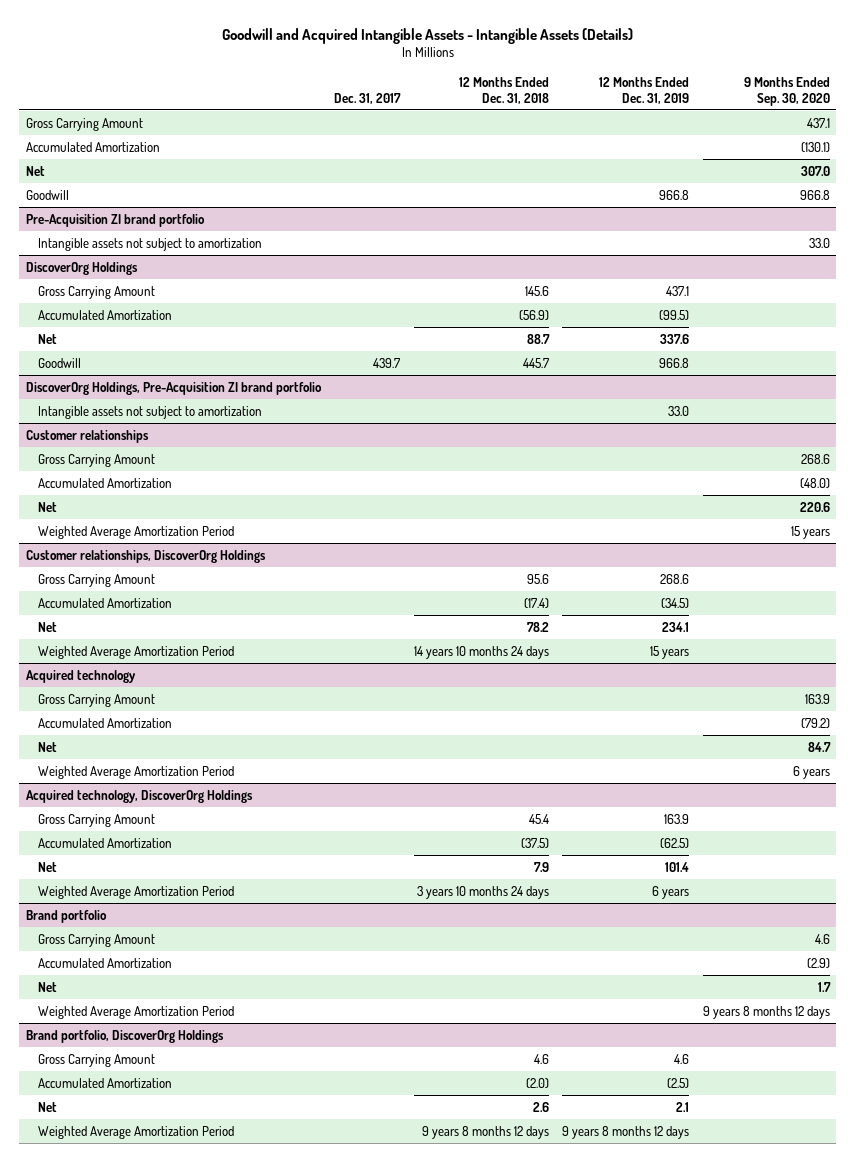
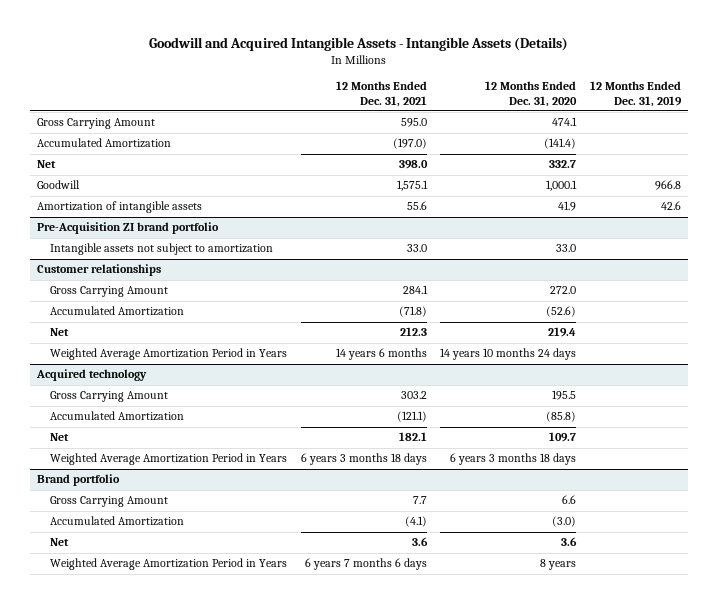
[334,92,402,104] Dec. 31, 2017 -> none
[458,77,549,104] 12 Months Ended Dec. 31, 2018 -> none
[743,77,830,106] 9 Months Ended Sep. 30, 2020 -> none
none -> [335,81,427,107] 12 Months Ended Dec. 31, 2021
none -> [485,81,578,107] 12 Months Ended Dec. 31, 2020
none -> [36,201,202,214] Amortization of intangible assets
[26,261,139,275] DiscoverOrg Holdings -> none
[38,285,156,299] Gross Carrying Amount -> none
[38,309,173,320] Accumulated Amortization -> none
[38,333,58,344] Net -> none
[38,357,82,368] Goodwill -> none
[26,381,323,395] DiscoverOrg Holdings, Pre-Acquisition ZI brand portfolio -> none
[38,405,263,419] Intangible assets not subject to amortization -> none
[26,549,267,563] Customer relationships, DiscoverOrg Holdings -> none
[38,573,156,587] Gross Carrying Amount -> none
[38,597,173,608] Accumulated Amortization -> none
[38,621,58,632] Net -> none
[38,645,235,659] Weighted Average Amortization Period -> none
[38,525,235,539] Weighted Average Amortization Period -> [49,348,287,361] Weighted Average Amortization Period in Years
[26,789,254,803] Acquired technology, DiscoverOrg Holdings -> none
[38,813,156,827] Gross Carrying Amount -> none
[38,837,173,848] Accumulated Amortization -> none
[38,861,58,872] Net -> none
[38,885,235,899] Weighted Average Amortization Period -> none
[38,765,235,779] Weighted Average Amortization Period -> [49,453,287,466] Weighted Average Amortization Period in Years
[26,1029,225,1043] Brand portfolio, DiscoverOrg Holdings -> none
[38,1053,156,1067] Gross Carrying Amount -> none
[38,1077,173,1088] Accumulated Amortization -> none
[38,1101,58,1112] Net -> none
[38,1125,235,1139] Weighted Average Amortization Period -> none
[38,1005,235,1019] Weighted Average Amortization Period -> [49,558,287,571] Weighted Average Amortization Period in Years

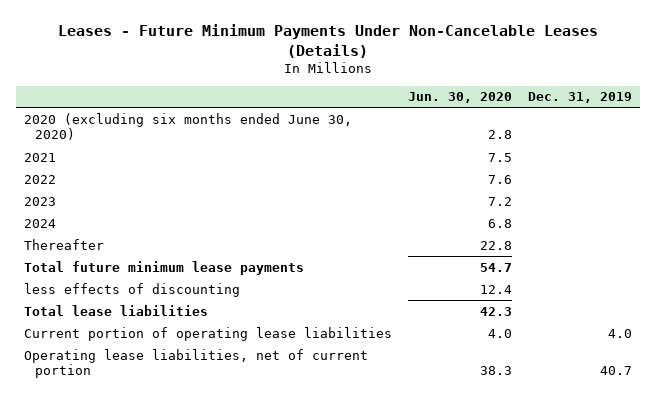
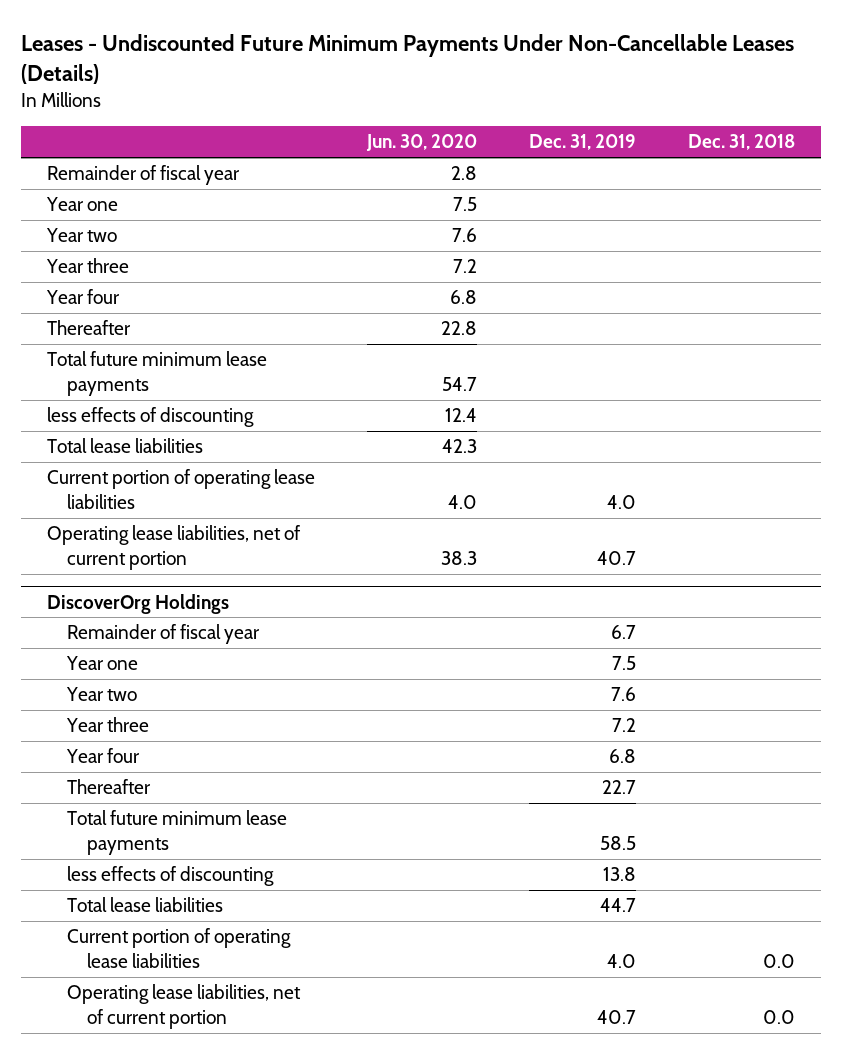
[58,23,599,58] Leases - Future Minimum Payments Under Non-Cancelable Leases (Details) -> [21,34,795,85] Leases - Undiscounted Future Minimum Payments Under Non-Cancellable Leases (Details)
none -> [688,134,796,151] Dec. 31, 2018
[24,112,353,141] 2020 (excluding six months ended June 30, 2020) -> [47,165,241,186] Remainder of fiscal year
[24,152,57,162] 2021 -> [46,197,119,212] Year one
[24,174,57,184] 2022 -> [46,228,118,243] Year two
[24,196,57,206] 2023 -> [46,258,130,274] Year three
[24,218,57,228] 2024 -> [46,289,121,305] Year four
none -> [47,593,230,614] DiscoverOrg Holdings
none -> [67,624,261,645] Remainder of fiscal year
none -> [66,656,139,671] Year one
none -> [66,687,138,702] Year two
none -> [66,717,150,733] Year three
none -> [66,748,141,764] Year four
none -> [67,779,152,795] Thereafter
none -> [67,810,288,855] Total future minimum lease payments
none -> [67,866,275,887] less effects of discounting
none -> [67,897,224,913] Total lease liabilities
none -> [67,928,292,968] Current portion of operating lease liabilities
none -> [67,984,302,1029] Operating lease liabilities, net of current portion

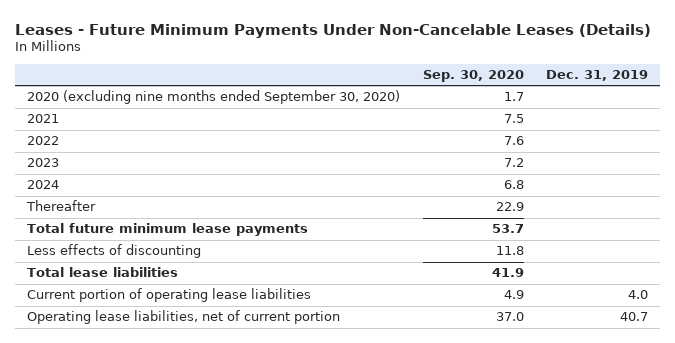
[21,34,795,85] Leases - Undiscounted Future Minimum Payments Under Non-Cancellable Leases (Details) -> [15,23,652,38] Leases - Future Minimum Payments Under Non-Cancelable Leases (Details)
[366,134,478,152] Jun. 30, 2020 -> none
[688,134,796,151] Dec. 31, 2018 -> none
none -> [422,70,524,83] Sep. 30, 2020
[47,165,241,186] Remainder of fiscal year -> [26,90,400,105] 2020 (excluding nine months ended September 30, 2020)
[46,197,119,212] Year one -> [26,114,59,124] 2021
[46,228,118,243] Year two -> [26,136,59,146] 2022
[46,258,130,274] Year three -> [26,158,59,168] 2023
[46,289,121,305] Year four -> [26,180,59,190] 2024
[47,407,255,428] less effects of discounting -> [26,244,201,259] Less effects of discounting
[47,593,230,614] DiscoverOrg Holdings -> none
[67,624,261,645] Remainder of fiscal year -> none
[66,656,139,671] Year one -> none
[66,687,138,702] Year two -> none
[66,717,150,733] Year three -> none
[66,748,141,764] Year four -> none
[67,779,152,795] Thereafter -> none
[67,810,288,855] Total future minimum lease payments -> none
[67,866,275,887] less effects of discounting -> none
[67,897,224,913] Total lease liabilities -> none
[67,928,292,968] Current portion of operating lease liabilities -> none
[67,984,302,1029] Operating lease liabilities, net of current portion -> none

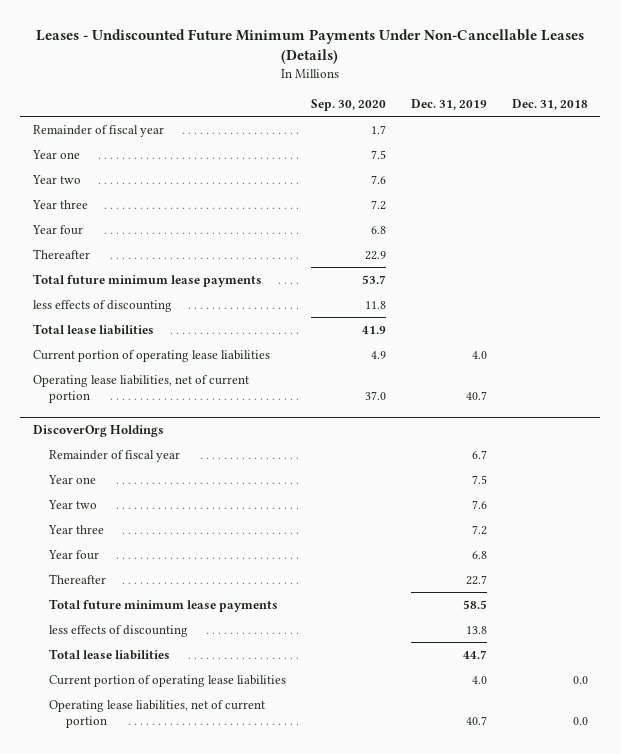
[15,23,652,38] Leases - Future Minimum Payments Under Non-Cancelable Leases (Details) -> [36,29,585,65] Leases - Undiscounted Future Minimum Payments Under Non-Cancellable Leases (Details)
none -> [511,98,588,110] Dec. 31, 2018
[26,90,400,105] 2020 (excluding nine months ended September 30, 2020) -> [32,124,164,137] Remainder of fiscal year
[26,114,59,124] 2021 -> [31,149,80,159] Year one
[26,136,59,146] 2022 -> [31,174,81,184] Year two
[26,158,59,168] 2023 -> [31,199,88,209] Year three
[26,180,59,190] 2024 -> [31,224,83,235] Year four
[26,244,201,259] Less effects of discounting -> [32,299,172,312] less effects of discounting
none -> [32,424,164,437] DiscoverOrg Holdings
none -> [49,449,181,462] Remainder of fiscal year
none -> [48,474,97,484] Year one
none -> [48,499,98,509] Year two
none -> [48,524,105,534] Year three
none -> [48,549,100,560] Year four
none -> [49,573,107,584] Thereafter
none -> [49,598,279,612] Total future minimum lease payments
none -> [49,624,189,637] less effects of discounting
none -> [49,648,171,660] Total lease liabilities
none -> [49,674,287,687] Current portion of operating lease liabilities
none -> [49,699,266,729] Operating lease liabilities, net of current portion

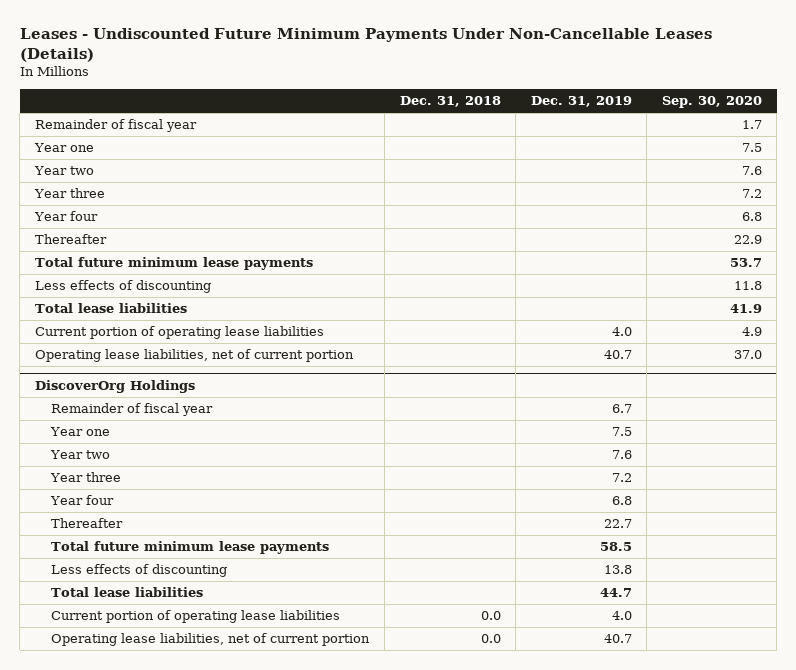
[32,299,172,312] less effects of discounting -> [34,280,211,294] Less effects of discounting
[49,624,189,637] less effects of discounting -> [51,564,228,578] Less effects of discounting

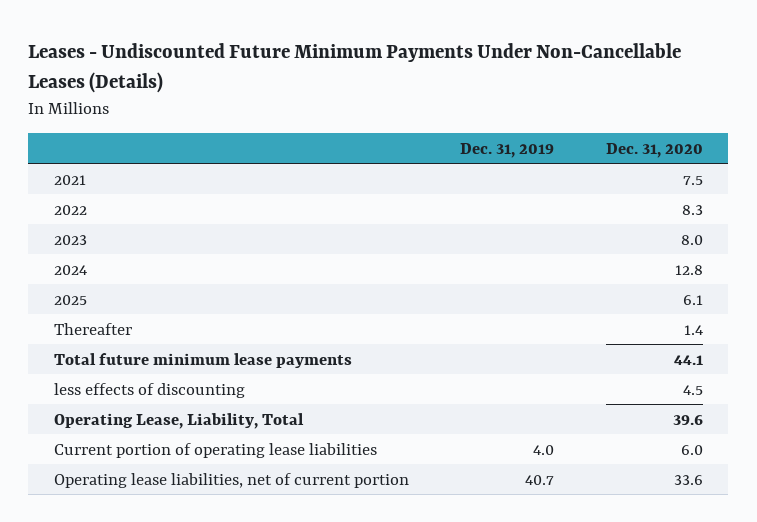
[399,95,501,107] Dec. 31, 2018 -> none
[661,95,762,108] Sep. 30, 2020 -> none
none -> [605,142,703,158] Dec. 31, 2020
[34,119,197,133] Remainder of fiscal year -> none
[33,143,94,153] Year one -> [54,174,87,185] 2021
[33,166,94,176] Year two -> [54,204,88,215] 2022
[33,188,105,199] Year three -> [54,234,88,245] 2023
[33,211,98,222] Year four -> [54,264,88,275] 2024
none -> [54,294,88,305] 2025
[34,280,211,294] Less effects of discounting -> [54,382,246,398] less effects of discounting
[34,303,187,314] Total lease liabilities -> [54,412,305,429] Operating Lease, Liability, Total
[34,380,195,394] DiscoverOrg Holdings -> none
[51,403,214,417] Remainder of fiscal year -> none
[50,427,111,437] Year one -> none
[50,450,111,460] Year two -> none
[50,472,122,483] Year three -> none
[50,495,115,506] Year four -> none
[51,518,124,529] Thereafter -> none
[51,541,330,555] Total future minimum lease payments -> none
[51,564,228,578] Less effects of discounting -> none
[51,587,204,598] Total lease liabilities -> none
[51,610,341,624] Current portion of operating lease liabilities -> none
[51,633,371,647] Operating lease liabilities, net of current portion -> none

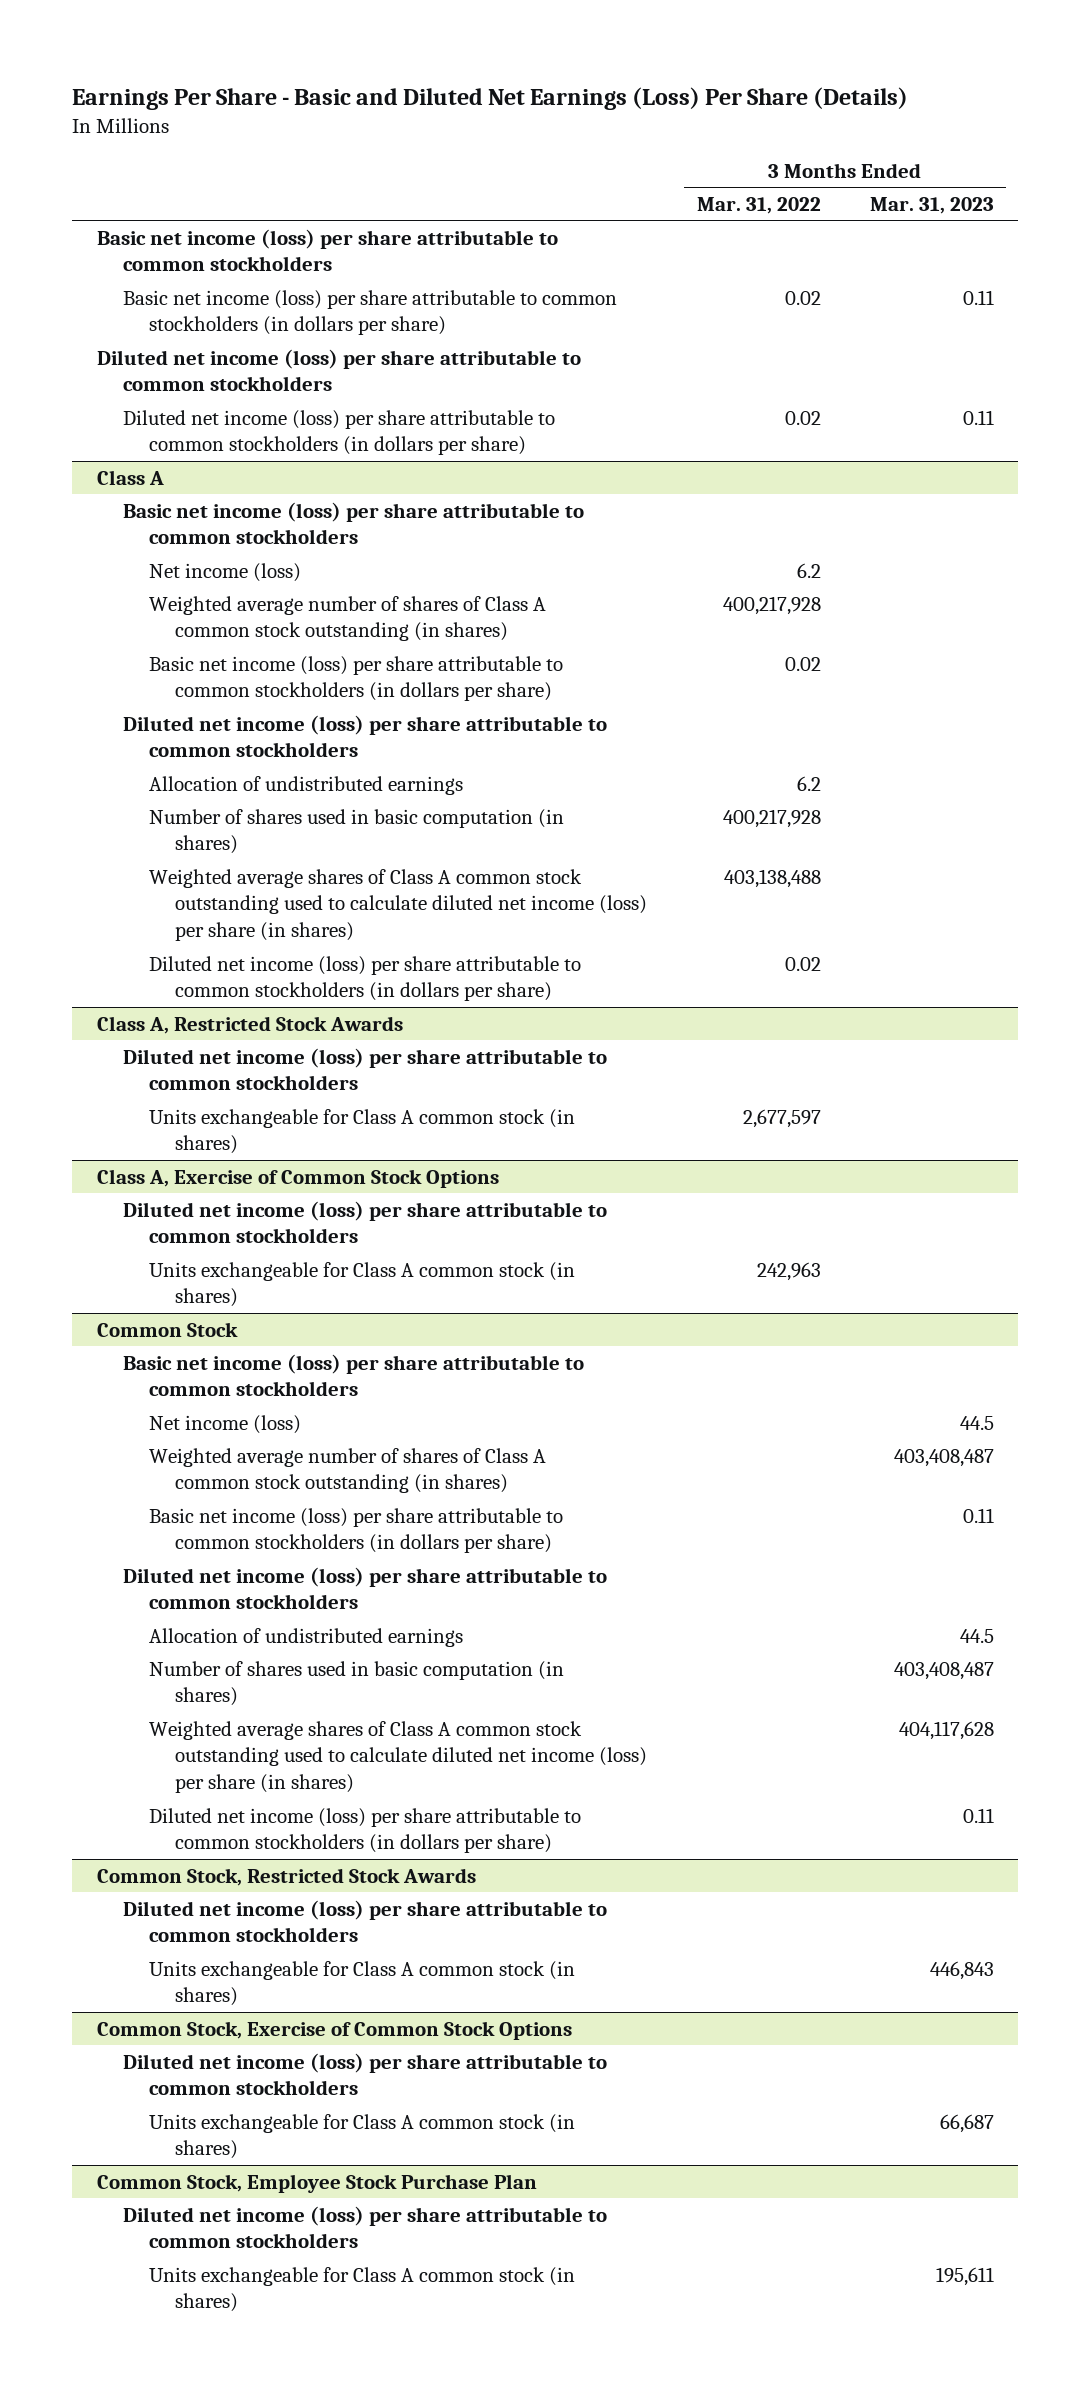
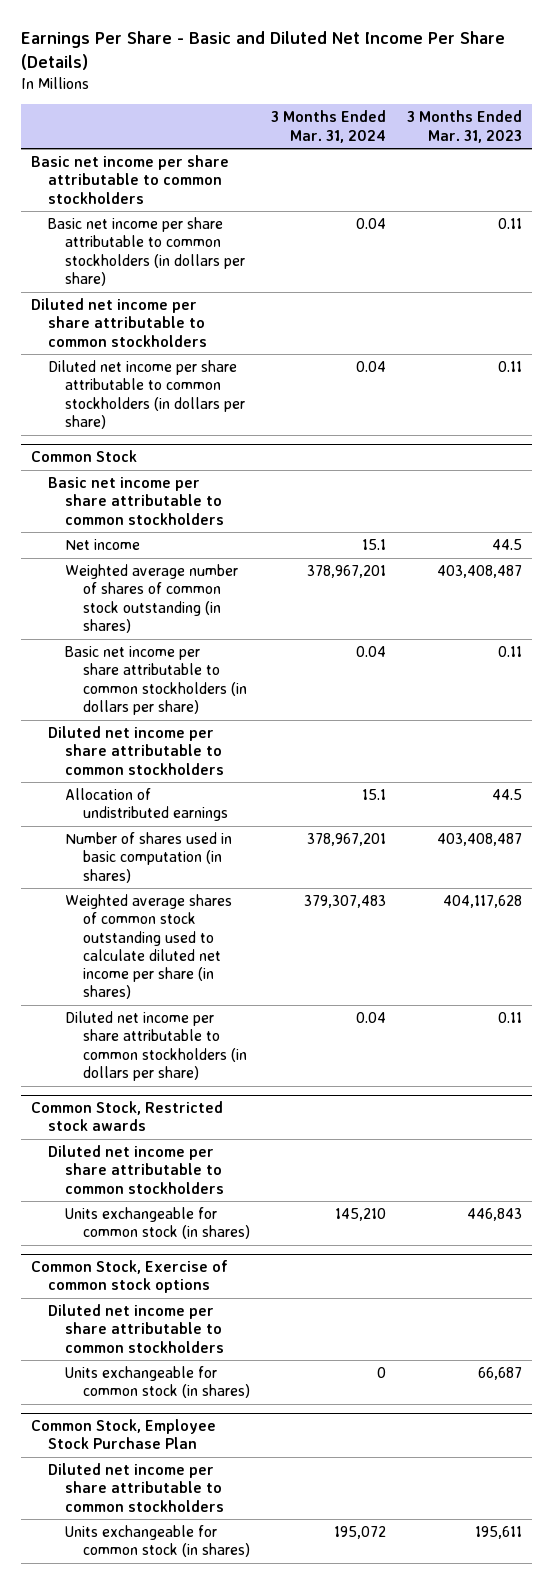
[72,86,909,110] Earnings Per Share - Basic and Diluted Net Earnings (Loss) Per Share (Details) -> [20,31,505,71] Earnings Per Share - Basic and Diluted Net Income Per Share (Details)
[696,197,821,215] Mar. 31, 2022 -> none
none -> [270,110,386,143] 3 Months Ended Mar. 31, 2024
[96,469,164,485] Class A -> none
[123,501,585,545] Basic net income (loss) per share attributable to common stockholders -> none
[149,562,302,582] Net income (loss) -> none
[149,595,547,642] Weighted average number of shares of Class A common stock outstanding (in shares) -> none
[149,655,564,702] Basic net income (loss) per share attributable to common stockholders (in dollars per share) -> none
[123,714,608,758] Diluted net income (loss) per share attributable to common stockholders -> none
[149,775,464,795] Allocation of undistributed earnings -> none
[149,808,565,855] Number of shares used in basic computation (in shares) -> none
[149,868,648,942] Weighted average shares of Class A common stock outstanding used to calculate diluted net income (loss) per share (in shares) -> none
[149,955,582,1002] Diluted net income (loss) per share attributable to common stockholders (in dollars per share) -> none
[96,1015,403,1034] Class A, Restricted Stock Awards -> none
[123,1047,608,1091] Diluted net income (loss) per share attributable to common stockholders -> none
[149,1108,576,1155] Units exchangeable for Class A common stock (in shares) -> none
[96,1168,499,1188] Class A, Exercise of Common Stock Options -> none
[123,1200,608,1244] Diluted net income (loss) per share attributable to common stockholders -> none
[149,1261,576,1308] Units exchangeable for Class A common stock (in shares) -> none
[96,228,558,272] Basic net income (loss) per share attributable to common stockholders -> [31,155,230,204] Basic net income per share attributable to common stockholders
[123,289,618,336] Basic net income (loss) per share attributable to common stockholders (in dollars per share) -> [48,217,246,286] Basic net income per share attributable to common stockholders (in dollars per share)
[96,348,581,392] Diluted net income (loss) per share attributable to common stockholders -> [31,298,208,347] Diluted net income per share attributable to common stockholders
[123,409,556,456] Diluted net income (loss) per share attributable to common stockholders (in dollars per share) -> [48,360,246,429] Diluted net income per share attributable to common stockholders (in dollars per share)
[123,1353,585,1397] Basic net income (loss) per share attributable to common stockholders -> [48,477,225,525] Basic net income per share attributable to common stockholders
[149,1414,302,1434] Net income (loss) -> [65,539,141,551] Net income
[149,1447,547,1494] Weighted average number of shares of Class A common stock outstanding (in shares) -> [65,564,239,633] Weighted average number of shares of common stock outstanding (in shares)
[149,1507,564,1554] Basic net income (loss) per share attributable to common stockholders (in dollars per share) -> [65,646,247,715] Basic net income per share attributable to common stockholders (in dollars per share)
[123,1566,608,1610] Diluted net income (loss) per share attributable to common stockholders -> [48,726,225,775] Diluted net income per share attributable to common stockholders
[149,1720,648,1794] Weighted average shares of Class A common stock outstanding used to calculate diluted net income (loss) per share (in shares) -> [65,894,233,1000] Weighted average shares of common stock outstanding used to calculate diluted net income per share (in shares)
[149,1807,582,1854] Diluted net income (loss) per share attributable to common stockholders (in dollars per share) -> [65,1011,247,1081] Diluted net income per share attributable to common stockholders (in dollars per share)
[96,1867,476,1886] Common Stock, Restricted Stock Awards -> [31,1101,224,1132] Common Stock, Restricted stock awards
[123,1899,608,1943] Diluted net income (loss) per share attributable to common stockholders -> [48,1145,225,1194] Diluted net income per share attributable to common stockholders
[149,1960,576,2007] Units exchangeable for Class A common stock (in shares) -> [65,1207,250,1240] Units exchangeable for common stock (in shares)
[96,2020,572,2040] Common Stock, Exercise of Common Stock Options -> [31,1260,229,1294] Common Stock, Exercise of common stock options
[123,2052,608,2096] Diluted net income (loss) per share attributable to common stockholders -> [48,1304,225,1353] Diluted net income per share attributable to common stockholders
[149,2113,576,2160] Units exchangeable for Class A common stock (in shares) -> [65,1366,250,1399] Units exchangeable for common stock (in shares)
[123,2205,608,2249] Diluted net income (loss) per share attributable to common stockholders -> [48,1463,225,1512] Diluted net income per share attributable to common stockholders
[149,2266,576,2313] Units exchangeable for Class A common stock (in shares) -> [65,1525,250,1558] Units exchangeable for common stock (in shares)

